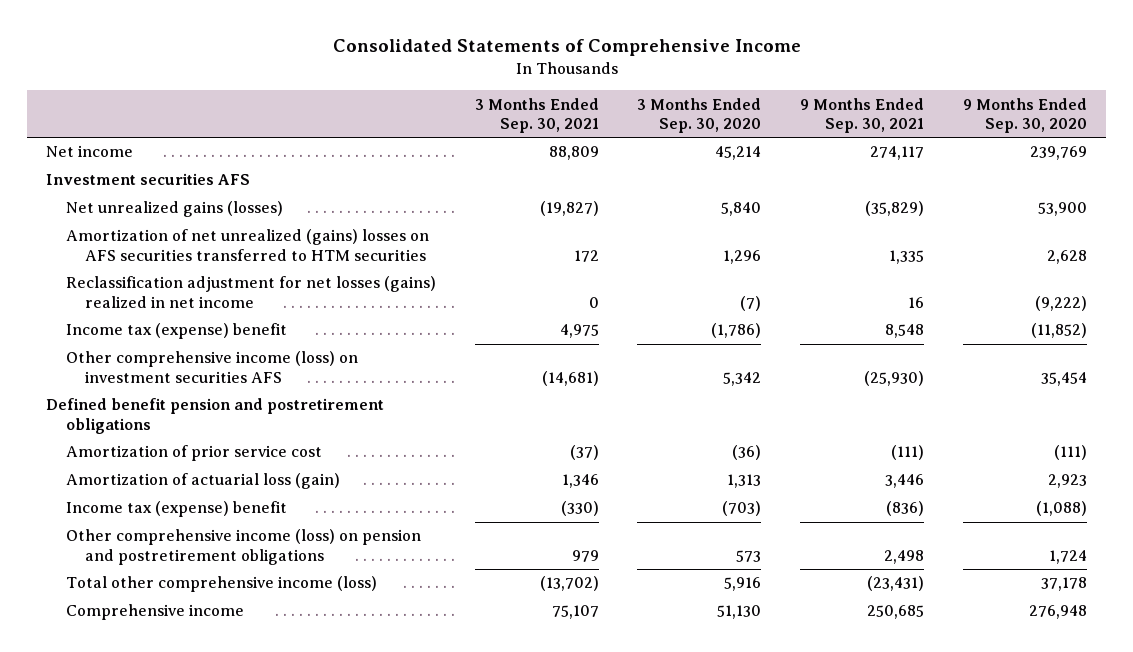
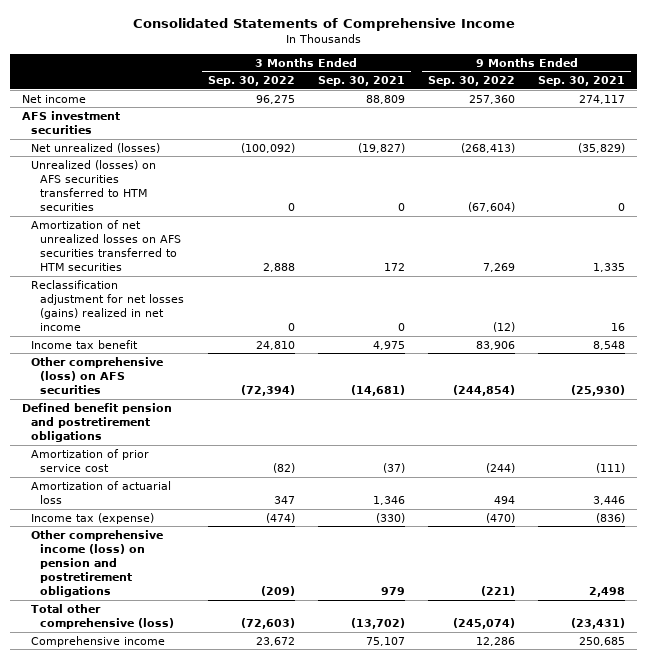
[637,97,762,134] 3 Months Ended Sep. 30, 2020 -> none
[962,97,1087,134] 9 Months Ended Sep. 30, 2020 -> none
none -> [207,76,295,87] Sep. 30, 2022
none -> [428,76,516,87] Sep. 30, 2022
[46,173,251,186] Investment securities AFS -> [21,110,120,134] AFS investment securities
[65,201,283,218] Net unrealized gains (losses) -> [31,142,161,153] Net unrealized (losses)
none -> [31,159,157,212] Unrealized (losses) on AFS securities transferred to HTM securities
[65,229,429,262] Amortization of net unrealized (gains) losses on AFS securities transferred to HTM securities -> [31,219,182,272] Amortization of net unrealized losses on AFS securities transferred to HTM securities
[65,323,287,340] Income tax (expense) benefit -> [31,339,139,349] Income tax benefit
[65,351,358,384] Other comprehensive income (loss) on investment securities AFS -> [31,356,164,395] Other comprehensive (loss) on AFS securities
[65,473,340,490] Amortization of actuarial loss (gain) -> [31,480,172,504] Amortization of actuarial loss
[65,501,287,518] Income tax (expense) benefit -> [31,512,155,524] Income tax (expense)
[65,576,377,593] Total other comprehensive income (loss) -> [31,603,175,629] Total other comprehensive (loss)

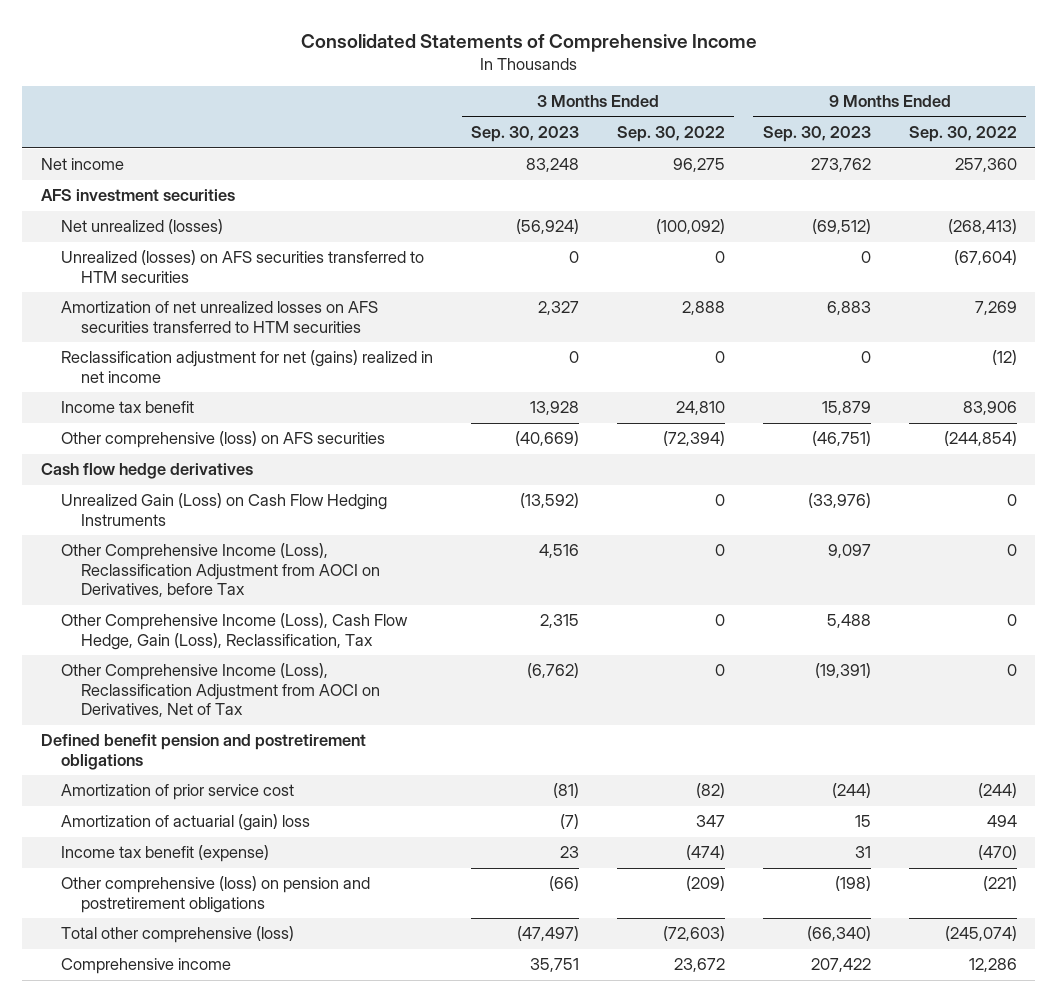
[317,76,405,87] Sep. 30, 2021 -> none
[538,76,626,87] Sep. 30, 2021 -> none
none -> [471,126,580,143] Sep. 30, 2023
none -> [762,126,871,143] Sep. 30, 2023
[31,279,185,332] Reclassification adjustment for net losses (gains) realized in net income -> [61,350,434,383] Reclassification adjustment for net (gains) realized in net income
none -> [41,463,254,480] Cash flow hedge derivatives
none -> [61,493,388,526] Unrealized Gain (Loss) on Cash Flow Hedging Instruments
none -> [61,543,381,598] Other Comprehensive Income (Loss), Reclassification Adjustment from AOCI on Derivatives, before Tax
none -> [61,613,409,650] Other Comprehensive Income (Loss), Cash Flow Hedge, Gain (Loss), Reclassification, Tax
none -> [61,663,381,718] Other Comprehensive Income (Loss), Reclassification Adjustment from AOCI on Derivatives, Net of Tax
[31,480,172,504] Amortization of actuarial loss -> [61,814,311,832] Amortization of actuarial (gain) loss
[31,512,155,524] Income tax (expense) -> [61,845,270,863] Income tax benefit (expense)
[31,529,164,598] Other comprehensive income (loss) on pension and postretirement obligations -> [61,876,371,913] Other comprehensive (loss) on pension and postretirement obligations

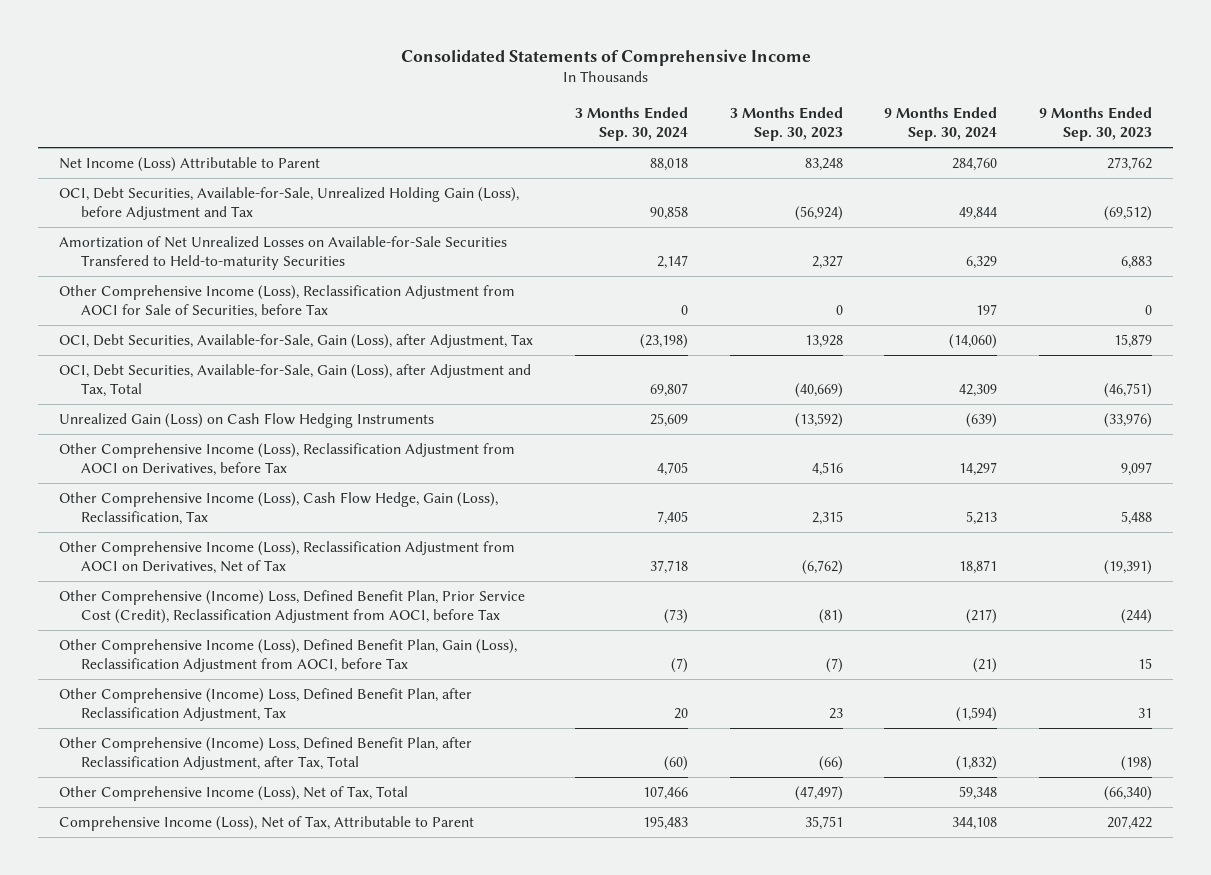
[616,126,725,143] Sep. 30, 2022 -> none
[908,126,1017,143] Sep. 30, 2022 -> none
none -> [574,106,688,141] 3 Months Ended Sep. 30, 2024
none -> [884,106,998,141] 9 Months Ended Sep. 30, 2024
[41,189,236,202] AFS investment securities -> none
[61,250,425,283] Unrealized (losses) on AFS securities transferred to HTM securities -> none
[41,463,254,480] Cash flow hedge derivatives -> none
[41,158,125,171] Net income -> [58,157,320,173] Net Income (Loss) Attributable to Parent
[61,219,224,235] Net unrealized (losses) -> [58,187,519,221] OCI, Debt Securities, Available-for-Sale, Unrealized Holding Gain (Loss), before Adjustment and Tax
[61,301,379,333] Amortization of net unrealized losses on AFS securities transferred to HTM securities -> [58,236,507,271] Amortization of Net Unrealized Losses on Available-for-Sale Securities Transfered to Held-to-maturity Securities
[61,350,434,383] Reclassification adjustment for net (gains) realized in net income -> [58,285,515,319] Other Comprehensive Income (Loss), Reclassification Adjustment from AOCI for Sale of Securities, before Tax
[61,401,195,414] Income tax benefit -> [58,334,533,350] OCI, Debt Securities, Available-for-Sale, Gain (Loss), after Adjustment, Tax
[61,431,386,449] Other comprehensive (loss) on AFS securities -> [58,364,531,398] OCI, Debt Securities, Available-for-Sale, Gain (Loss), after Adjustment and Tax, Total
[41,734,367,770] Defined benefit pension and postretirement obligations -> none
[61,784,295,801] Amortization of prior service cost -> [58,590,525,625] Other Comprehensive (Income) Loss, Defined Benefit Plan, Prior Service Cost (Credit), Reclassification Adjustment from AOCI, before Tax
[61,814,311,832] Amortization of actuarial (gain) loss -> [58,639,517,673] Other Comprehensive Income (Loss), Defined Benefit Plan, Gain (Loss), Reclassification Adjustment from AOCI, before Tax
[61,845,270,863] Income tax benefit (expense) -> [58,688,472,722] Other Comprehensive (Income) Loss, Defined Benefit Plan, after Reclassification Adjustment, Tax
[61,876,371,913] Other comprehensive (loss) on pension and postretirement obligations -> [58,737,472,771] Other Comprehensive (Income) Loss, Defined Benefit Plan, after Reclassification Adjustment, after Tax, Total
[61,926,295,944] Total other comprehensive (loss) -> [58,786,408,802] Other Comprehensive Income (Loss), Net of Tax, Total
[61,958,232,975] Comprehensive income -> [58,816,474,832] Comprehensive Income (Loss), Net of Tax, Attributable to Parent

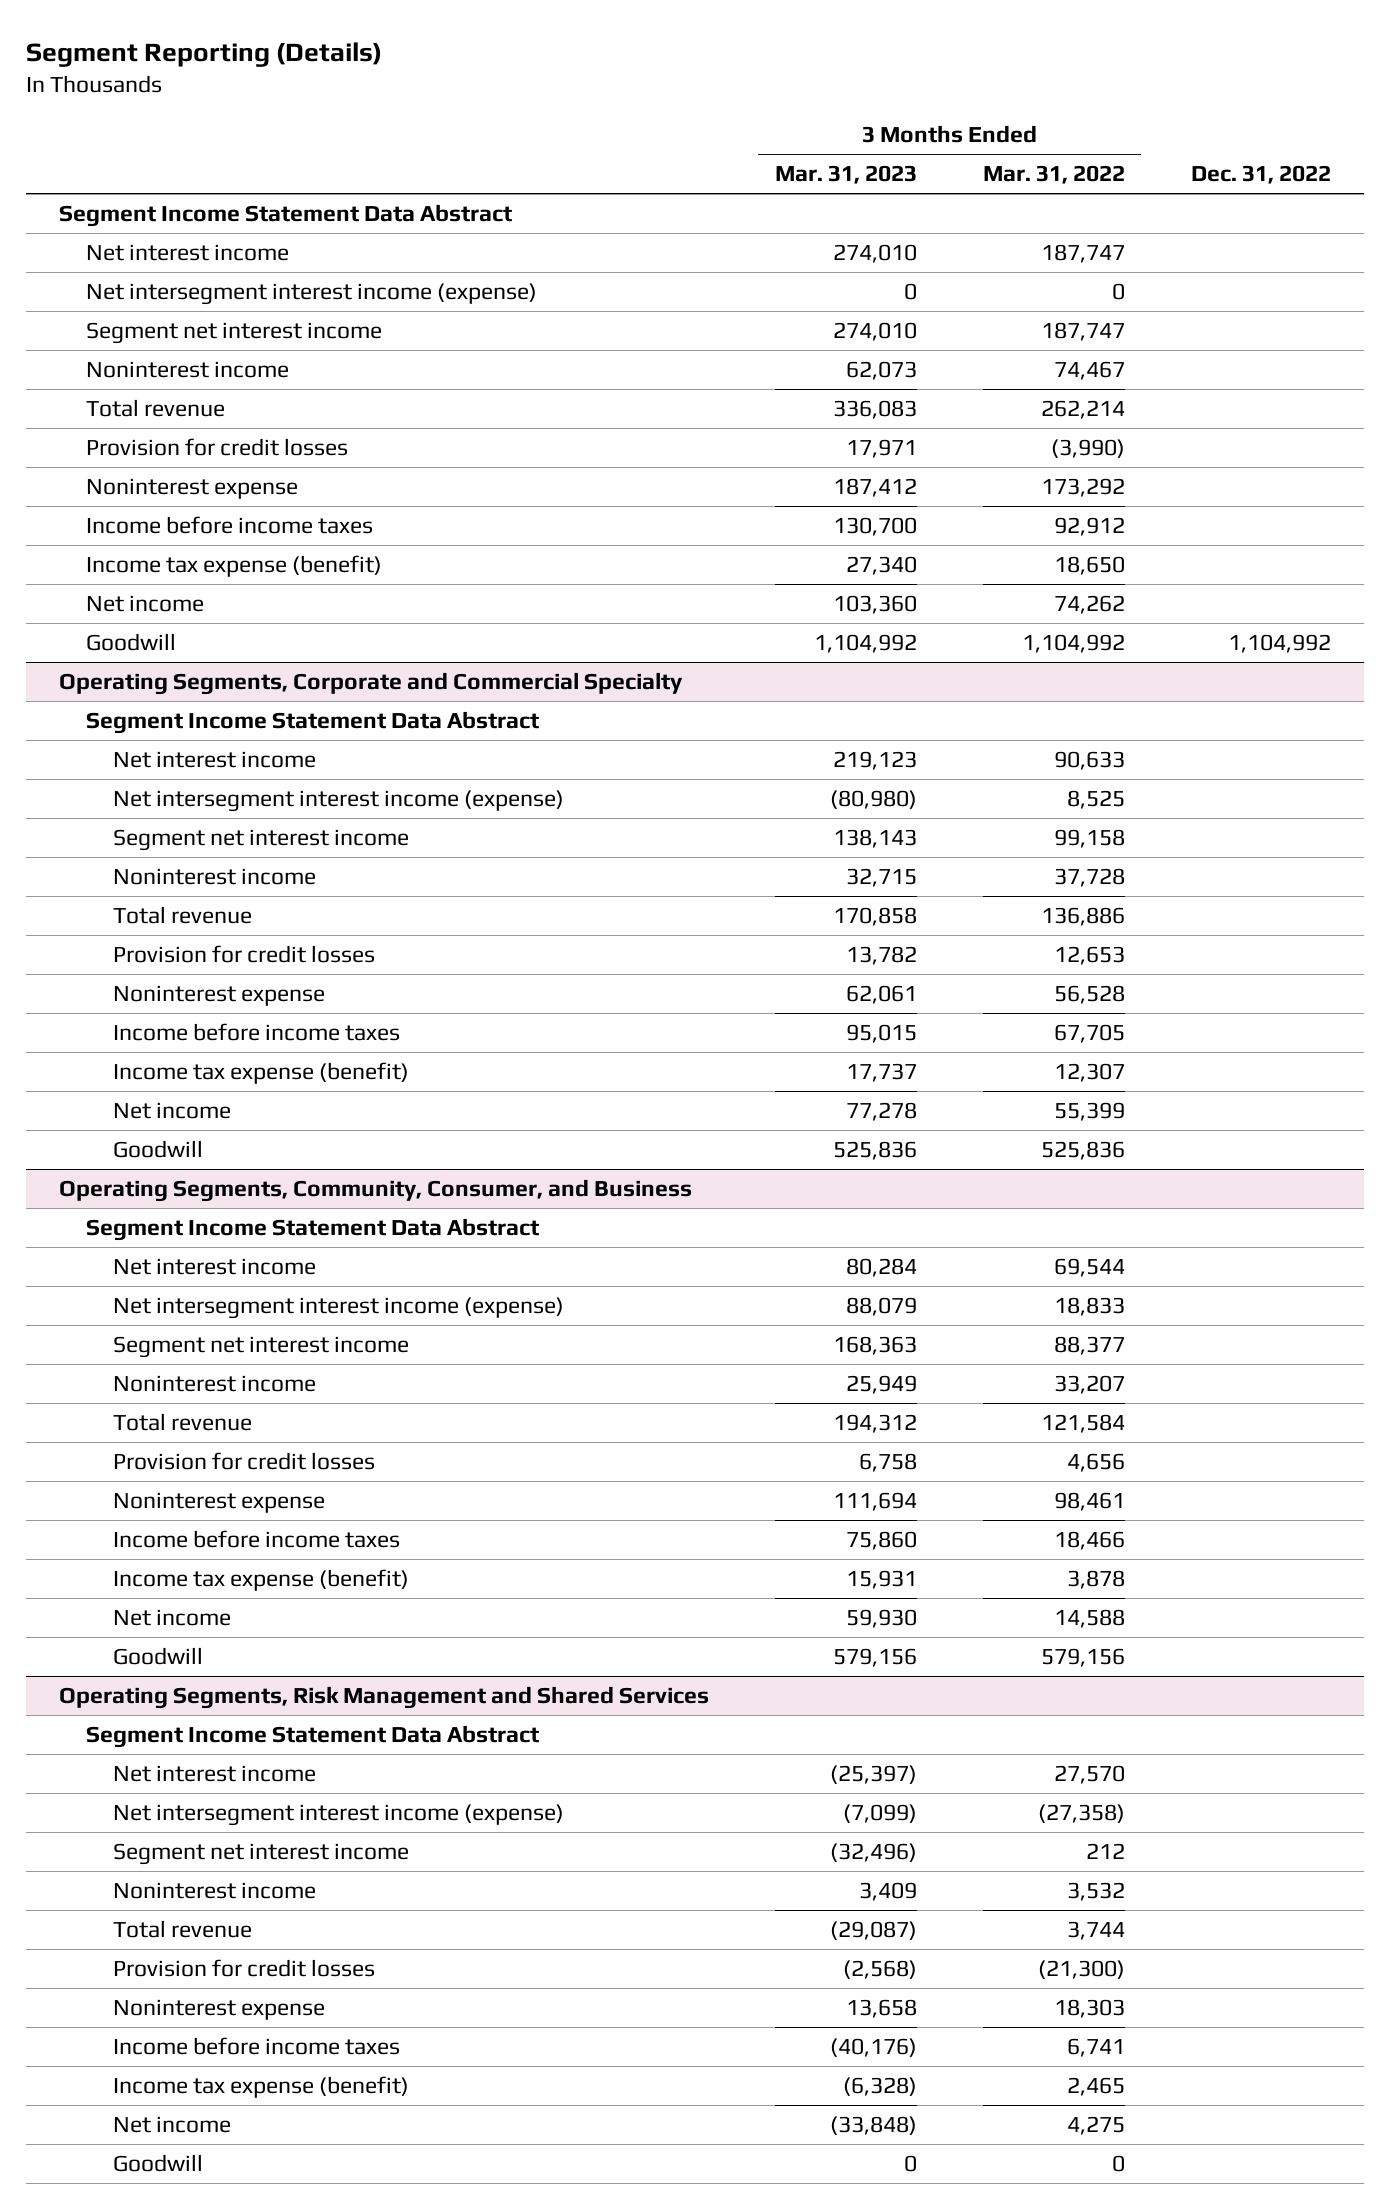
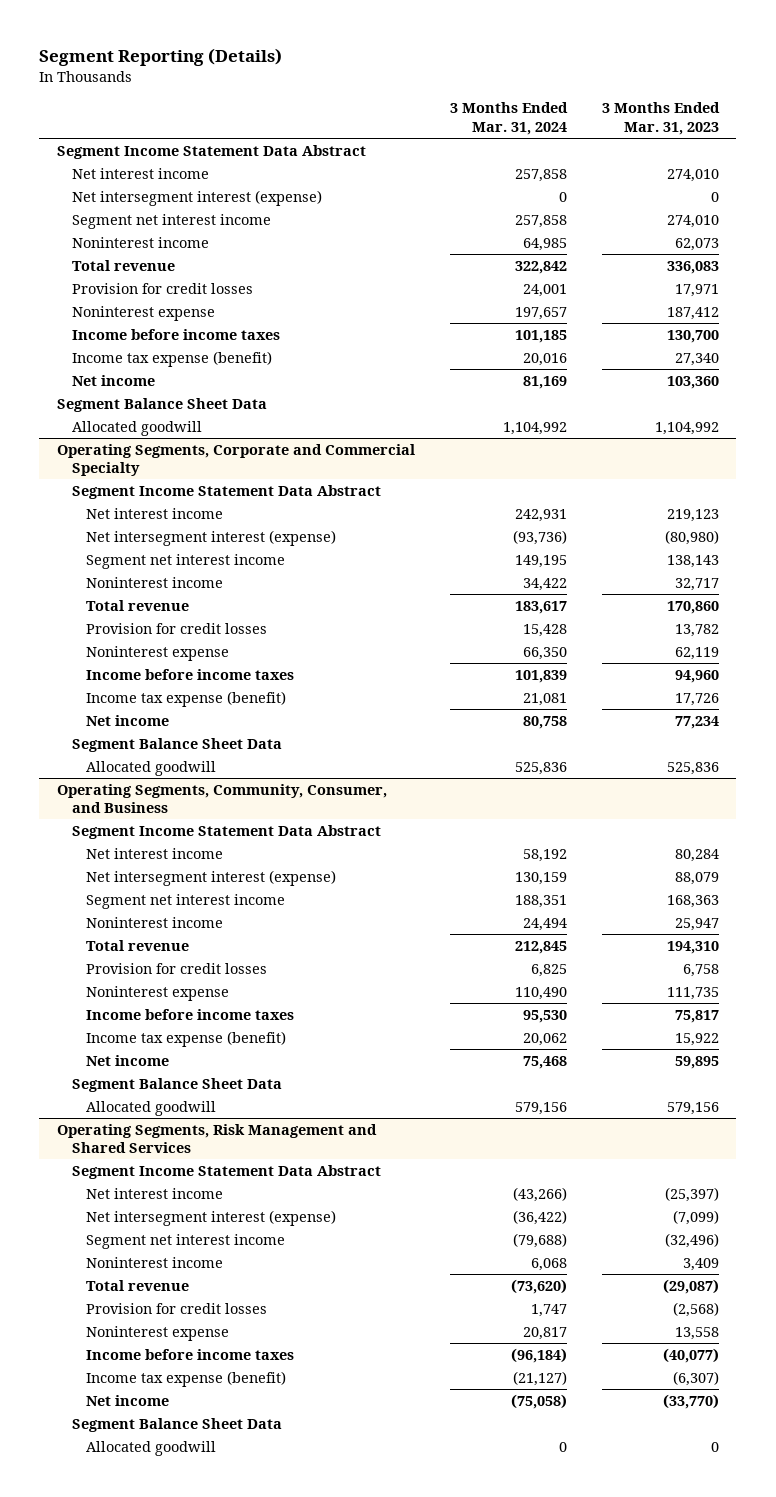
[982,165,1125,185] Mar. 31, 2022 -> none
[1190,165,1331,185] Dec. 31, 2022 -> none
none -> [449,102,568,136] 3 Months Ended Mar. 31, 2024
[85,283,537,306] Net intersegment interest income (expense) -> [71,189,322,206] Net intersegment interest (expense)
none -> [56,397,267,412] Segment Balance Sheet Data
[85,633,176,652] Goodwill -> [71,420,202,436] Allocated goodwill
[112,790,564,813] Net intersegment interest income (expense) -> [86,529,337,546] Net intersegment interest (expense)
[845,868,917,888] 32,715 -> [674,577,719,591] 32,717
[832,907,917,927] 170,858 -> [666,600,719,614] 170,860
[845,985,917,1005] 62,061 -> [674,646,719,660] 62,119
[845,1024,917,1044] 95,015 -> [674,669,719,683] 94,960
[845,1063,917,1083] 17,737 -> [674,692,719,706] 17,726
[845,1102,917,1122] 77,278 -> [674,715,719,729] 77,234
none -> [71,737,282,752] Segment Balance Sheet Data
[112,1140,203,1159] Goodwill -> [86,760,217,776] Allocated goodwill
[112,1297,564,1320] Net intersegment interest income (expense) -> [86,869,337,886] Net intersegment interest (expense)
[845,1375,917,1395] 25,949 -> [674,917,719,931] 25,947
[832,1414,917,1434] 194,312 -> [666,940,719,954] 194,310
[832,1492,917,1512] 111,694 -> [666,986,719,1000] 111,735
[845,1531,917,1551] 75,860 -> [674,1009,719,1023] 75,817
[845,1570,917,1590] 15,931 -> [674,1032,719,1046] 15,922
[845,1609,917,1629] 59,930 -> [674,1055,719,1069] 59,895
none -> [71,1077,282,1092] Segment Balance Sheet Data
[112,1647,203,1666] Goodwill -> [86,1100,217,1116] Allocated goodwill
[112,1804,564,1827] Net intersegment interest income (expense) -> [86,1209,337,1226] Net intersegment interest (expense)
[845,1999,917,2019] 13,658 -> [674,1326,719,1340] 13,558
[829,2038,917,2058] (40,176) -> [662,1347,719,1363] (40,077)
[842,2077,917,2097] (6,328) -> [672,1370,719,1386] (6,307)
[829,2116,917,2136] (33,848) -> [662,1393,719,1409] (33,770)
none -> [71,1417,282,1432] Segment Balance Sheet Data
[112,2154,203,2173] Goodwill -> [86,1440,217,1456] Allocated goodwill

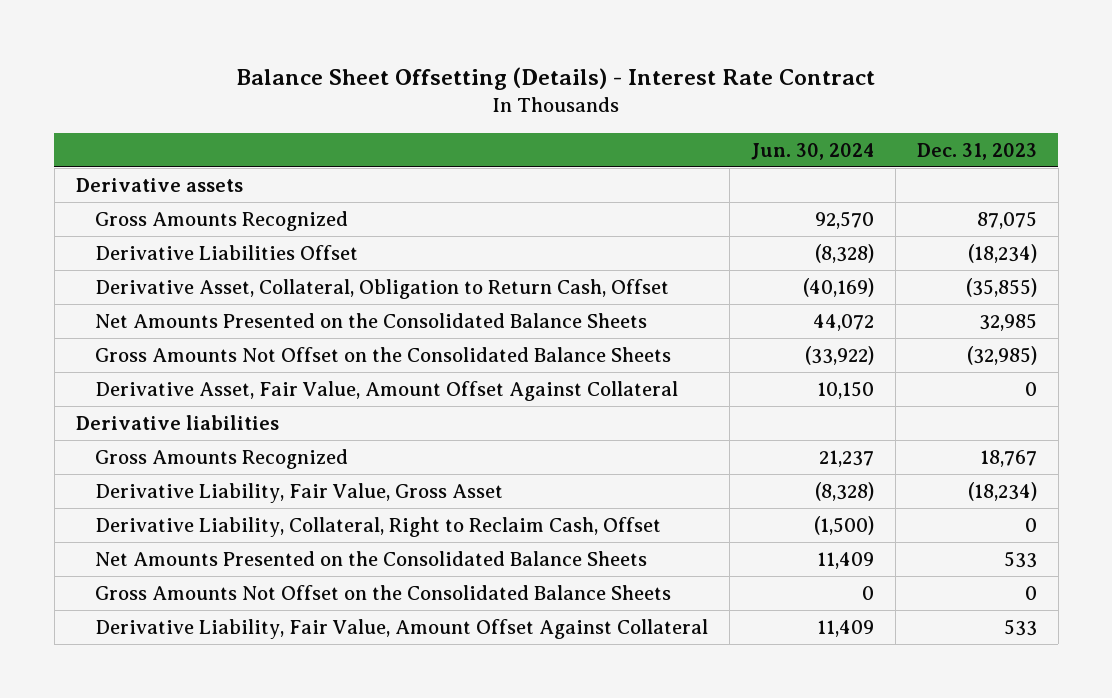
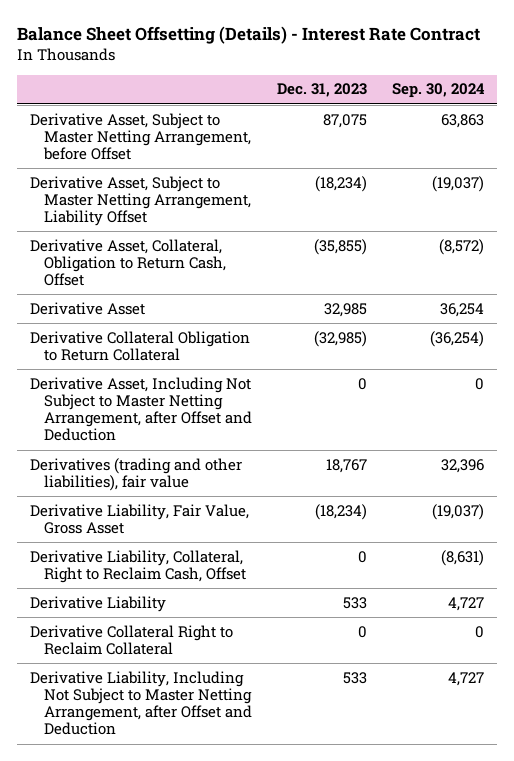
[750,142,874,160] Jun. 30, 2024 -> none
none -> [392,83,486,99] Sep. 30, 2024
[75,178,243,193] Derivative assets -> none
[94,211,348,232] Gross Amounts Recognized -> [29,112,251,161] Derivative Asset, Subject to Master Netting Arrangement, before Offset
[94,245,358,261] Derivative Liabilities Offset -> [29,175,251,227] Derivative Asset, Subject to Master Netting Arrangement, Liability Offset
[75,415,279,431] Derivative liabilities -> none
[94,313,647,329] Net Amounts Presented on the Consolidated Balance Sheets -> [29,301,145,315] Derivative Asset
[94,347,671,363] Gross Amounts Not Offset on the Consolidated Balance Sheets -> [29,330,250,361] Derivative Collateral Obligation to Return Collateral
[94,381,678,402] Derivative Asset, Fair Value, Amount Offset Against Collateral -> [29,376,252,442] Derivative Asset, Including Not Subject to Master Netting Arrangement, after Offset and Deduction
[94,449,348,470] Gross Amounts Recognized -> [29,457,242,491] Derivatives (trading and other liabilities), fair value
[94,585,671,601] Gross Amounts Not Offset on the Consolidated Balance Sheets -> none
[94,551,647,567] Net Amounts Presented on the Consolidated Balance Sheets -> [29,595,166,612] Derivative Liability
none -> [29,624,233,655] Derivative Collateral Right to Reclaim Collateral
[94,619,708,640] Derivative Liability, Fair Value, Amount Offset Against Collateral -> [29,670,252,736] Derivative Liability, Including Not Subject to Master Netting Arrangement, after Offset and Deduction

